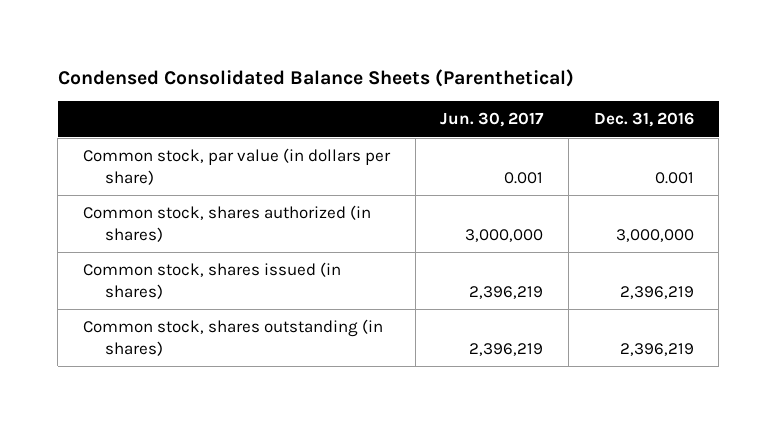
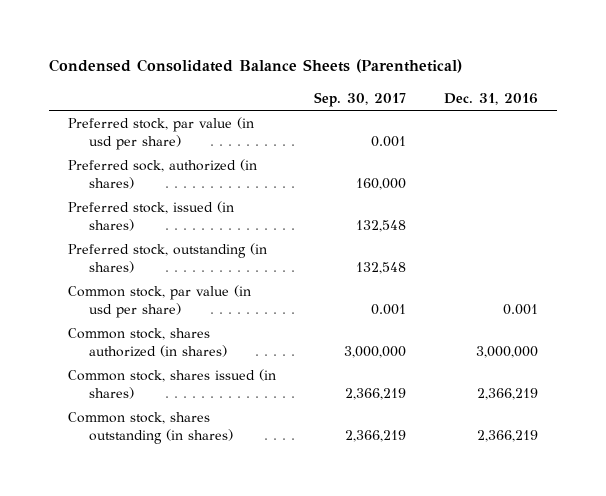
[440,112,545,128] Jun. 30, 2017 -> none
none -> [313,91,406,107] Sep. 30, 2017
none -> [68,117,255,150] Preferred stock, par value (in usd per share)
none -> [68,159,258,189] Preferred sock, authorized (in shares)
none -> [68,201,235,231] Preferred stock, issued (in shares)
none -> [68,243,268,273] Preferred stock, outstanding (in shares)
[82,147,391,186] Common stock, par value (in dollars per share) -> [68,285,252,318] Common stock, par value (in usd per share)
[619,286,694,300] 2,396,219 -> [476,387,538,400] 2,366,219
[619,343,694,357] 2,396,219 -> [476,429,538,442] 2,366,219

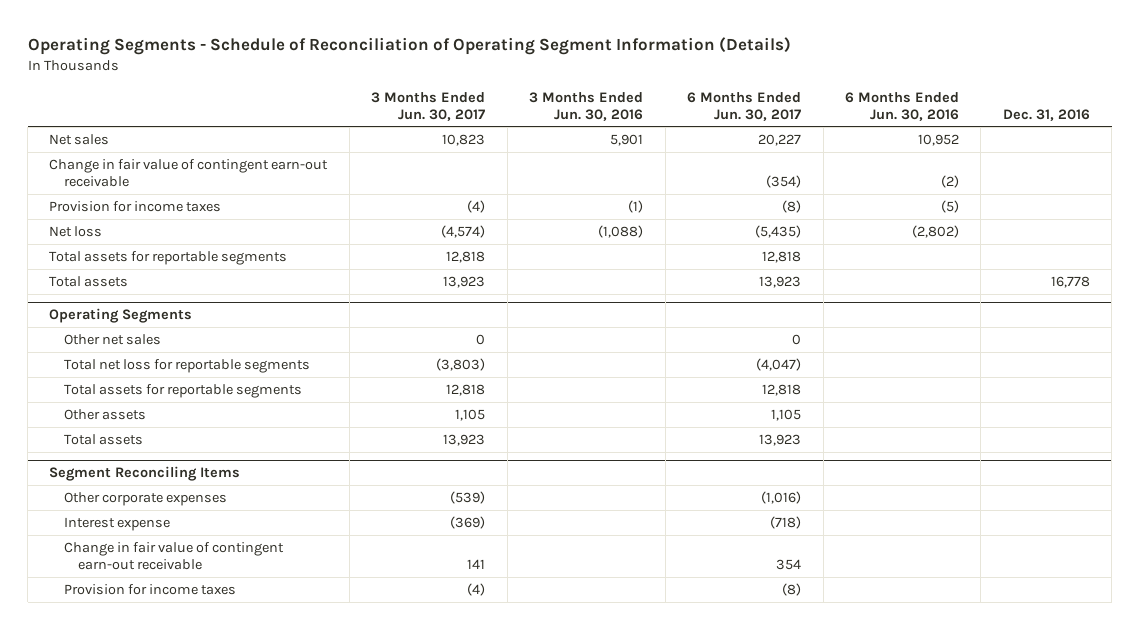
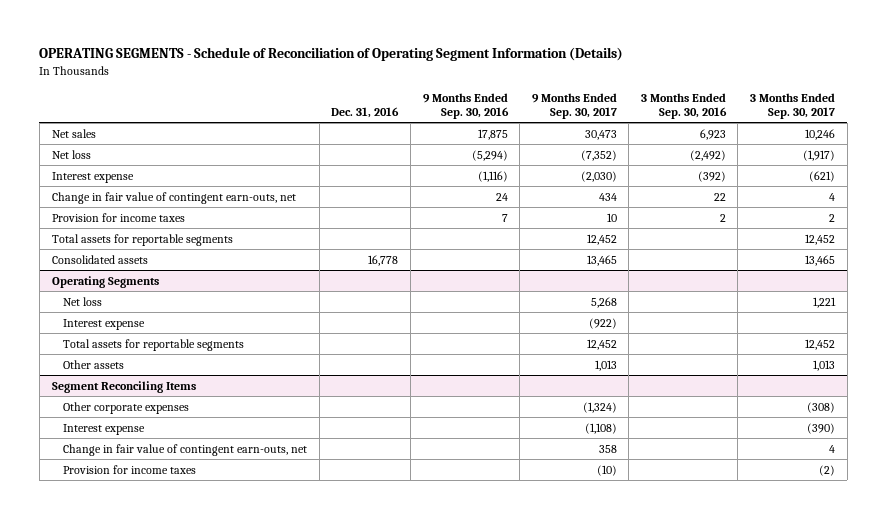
[27,37,791,56] Operating Segments - Schedule of Reconciliation of Operating Segment Information (Details) -> [39,47,624,62] OPERATING SEGMENTS - Schedule of Reconciliation of Operating Segment Information (Details)
[371,91,486,121] 3 Months Ended Jun. 30, 2017 -> none
[529,91,644,121] 3 Months Ended Jun. 30, 2016 -> none
[687,91,802,121] 6 Months Ended Jun. 30, 2017 -> none
[844,91,959,121] 6 Months Ended Jun. 30, 2016 -> none
none -> [422,92,509,119] 9 Months Ended Sep. 30, 2016
none -> [531,92,617,119] 9 Months Ended Sep. 30, 2017
none -> [640,92,727,119] 3 Months Ended Sep. 30, 2016
none -> [750,92,836,119] 3 Months Ended Sep. 30, 2017
[49,158,329,187] Change in fair value of contingent earn-out receivable -> none
none -> [51,171,134,183] Interest expense
none -> [51,191,296,204] Change in fair value of contingent earn-outs, net
[49,200,222,212] Provision for income taxes -> [51,212,185,222] Provision for income taxes
[49,275,129,287] Total assets -> [51,254,148,264] Consolidated assets
[63,333,161,345] Other net sales -> none
[63,358,310,373] Total net loss for reportable segments -> none
none -> [63,296,103,306] Net loss
none -> [63,318,146,330] Interest expense
[63,433,143,445] Total assets -> none
[63,541,284,570] Change in fair value of contingent earn-out receivable -> [63,443,308,456] Change in fair value of contingent earn-outs, net

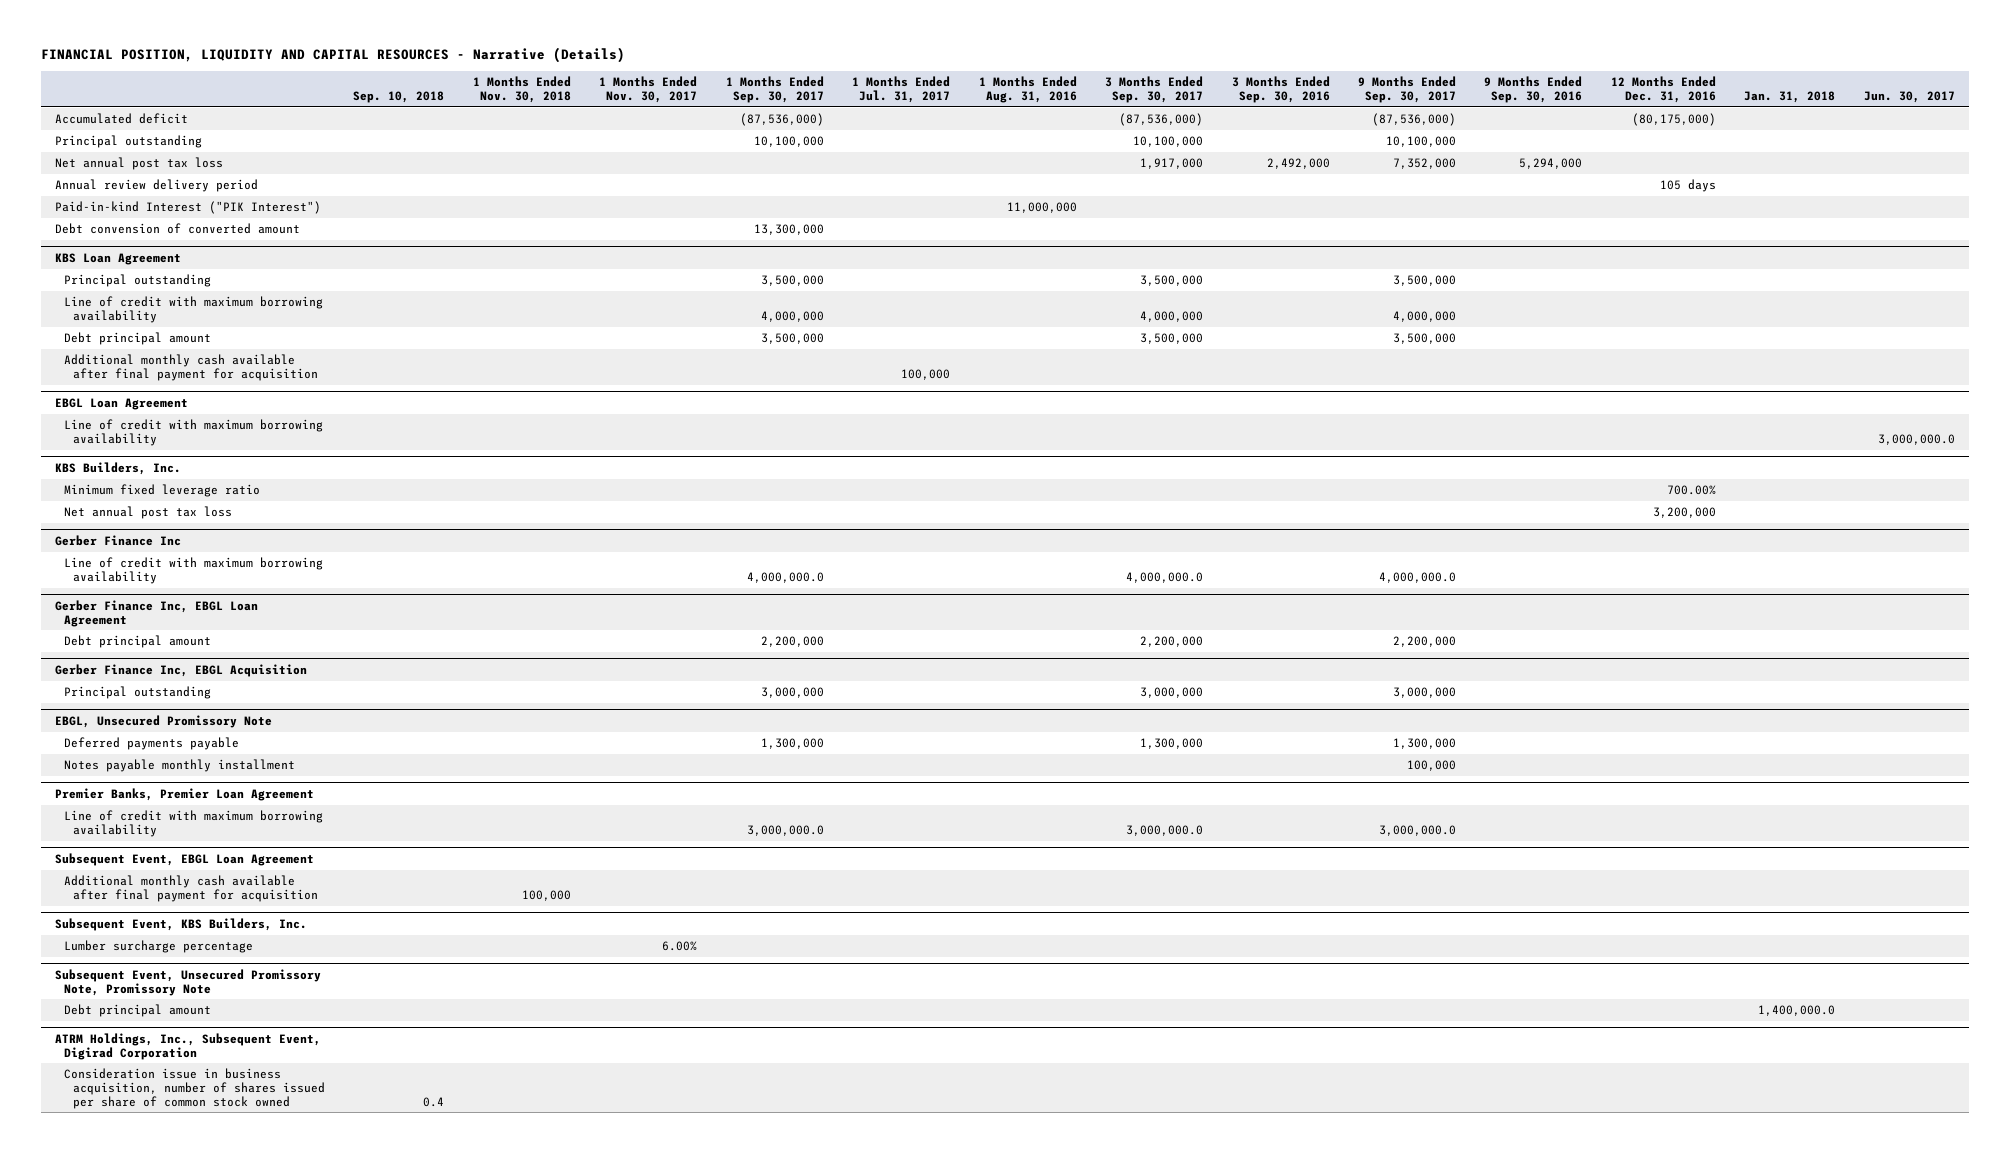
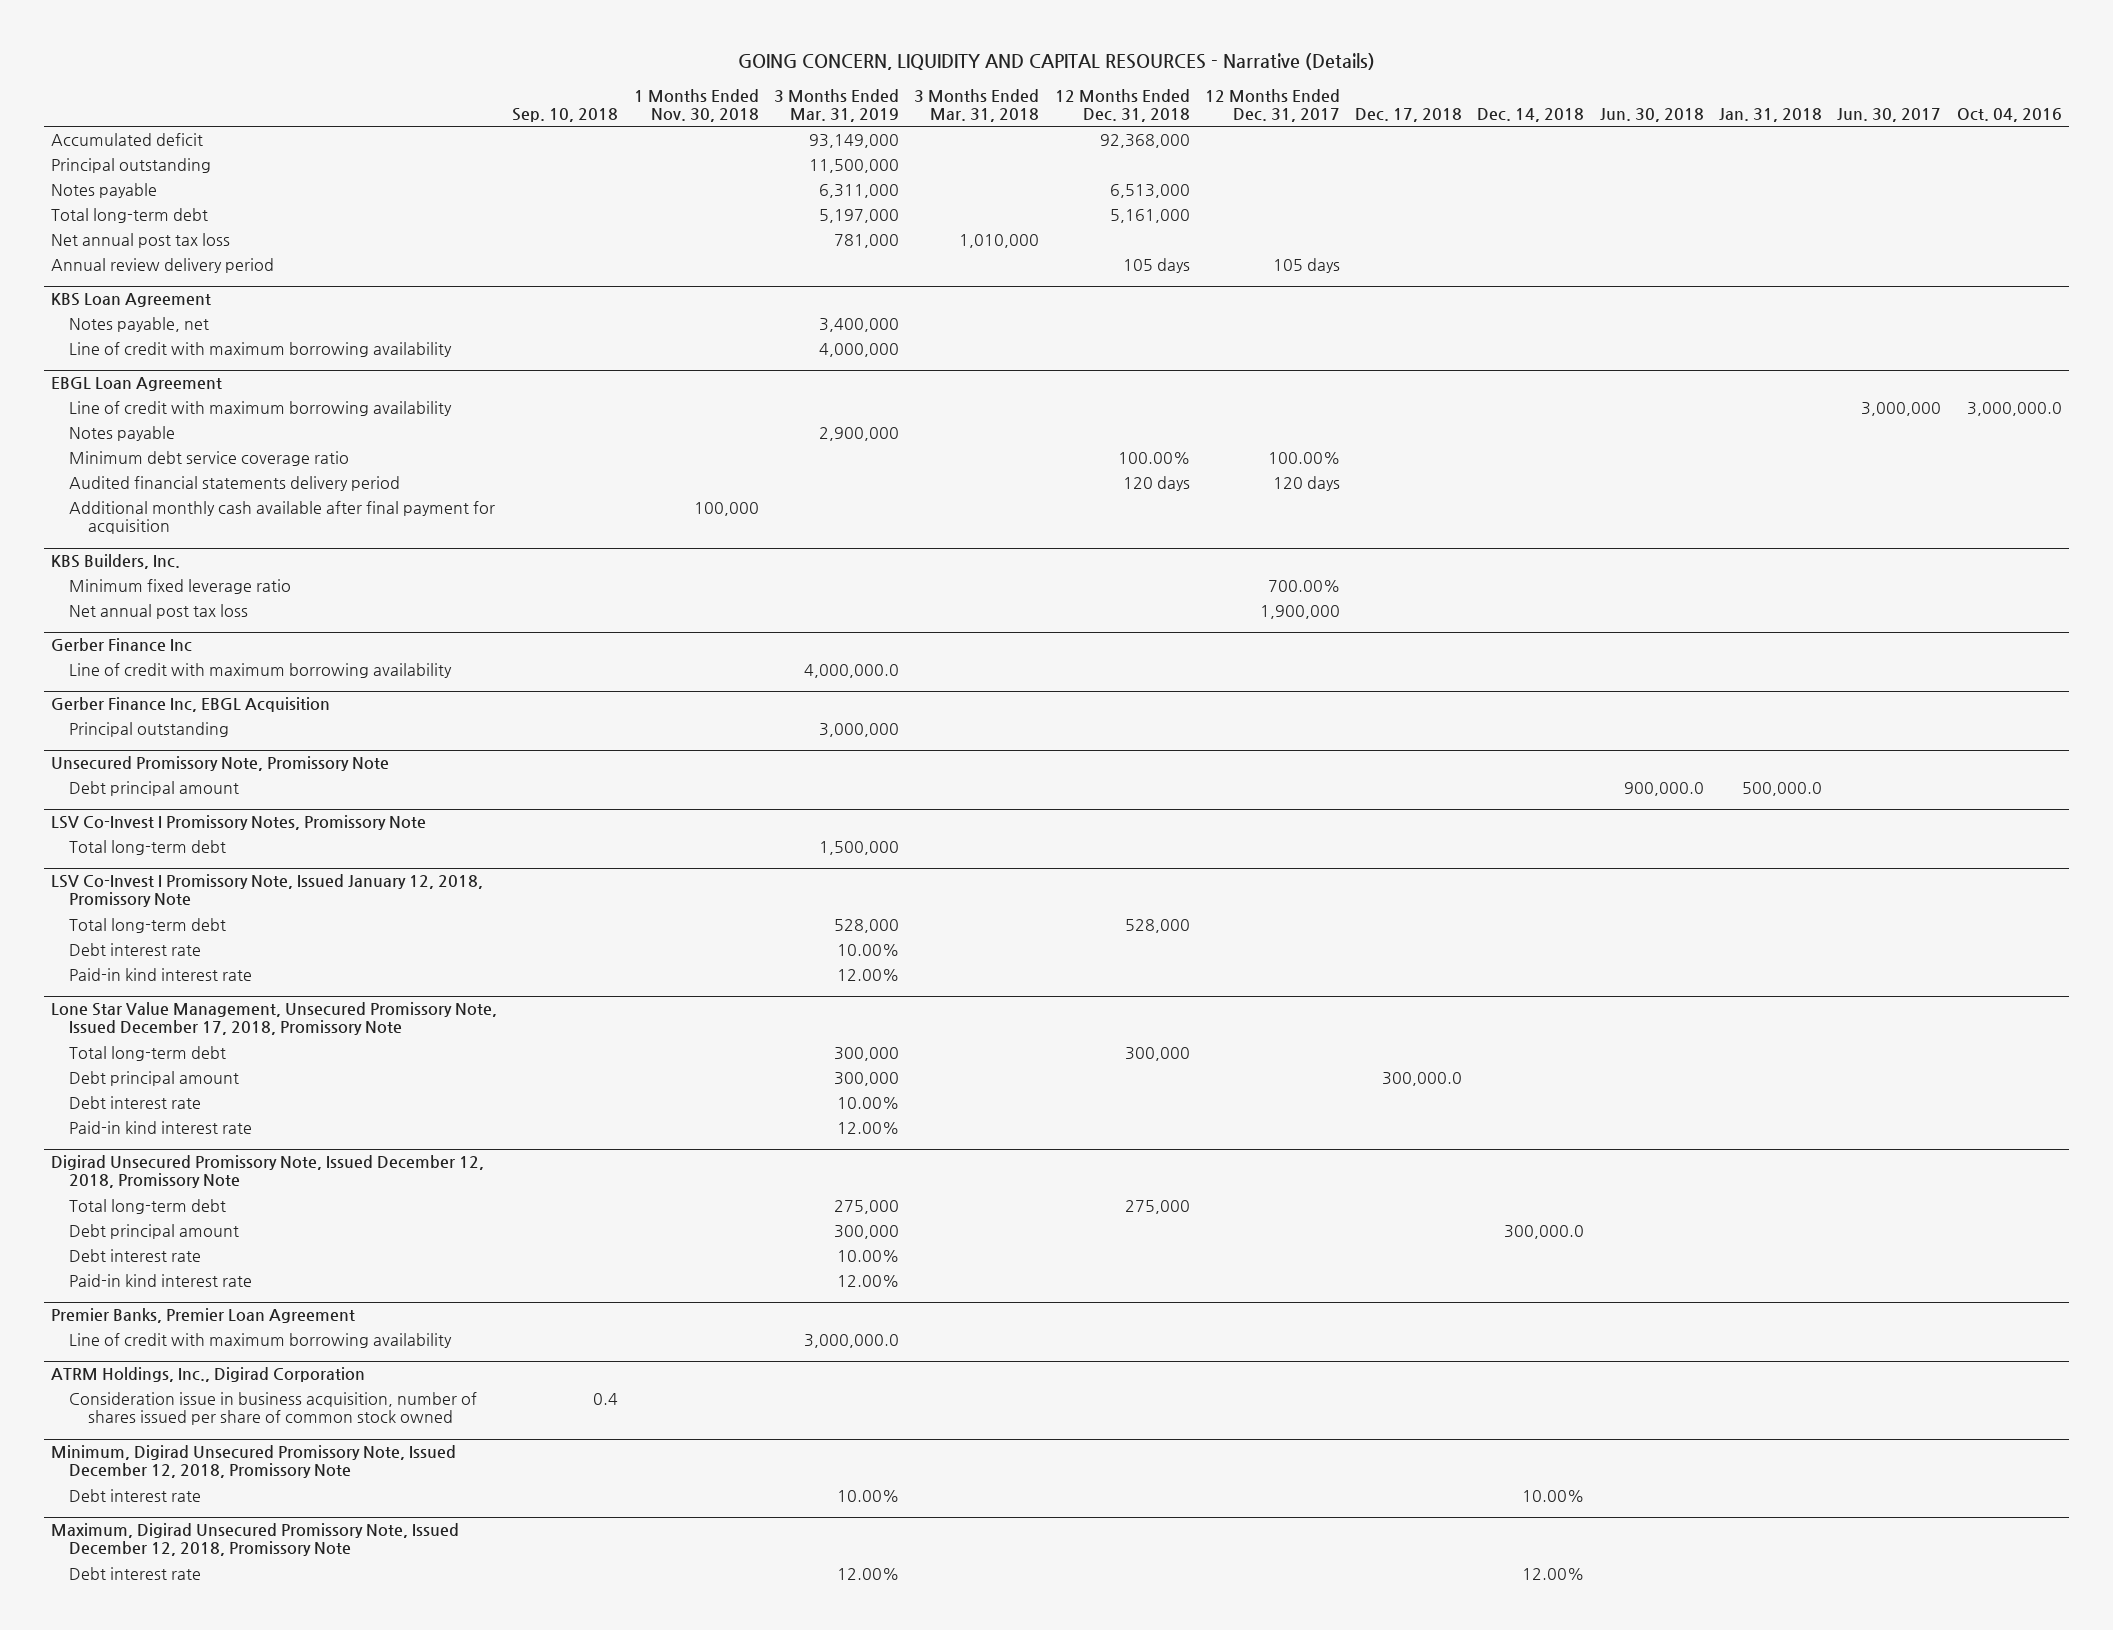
[40,47,625,64] FINANCIAL POSITION, LIQUIDITY AND CAPITAL RESOURCES - Narrative (Details) -> [738,53,1376,71] GOING CONCERN, LIQUIDITY AND CAPITAL RESOURCES - Narrative (Details)
[599,76,698,103] 1 Months Ended Nov. 30, 2017 -> none
[725,76,824,103] 1 Months Ended Sep. 30, 2017 -> none
[852,76,951,103] 1 Months Ended Jul. 31, 2017 -> none
[978,76,1077,103] 1 Months Ended Aug. 31, 2016 -> none
[1105,76,1204,103] 3 Months Ended Sep. 30, 2017 -> none
[1231,76,1330,103] 3 Months Ended Sep. 30, 2016 -> none
[1358,76,1457,103] 9 Months Ended Sep. 30, 2017 -> none
[1484,76,1583,103] 9 Months Ended Sep. 30, 2016 -> none
[1610,76,1716,103] 12 Months Ended Dec. 31, 2016 -> none
none -> [774,88,900,122] 3 Months Ended Mar. 31, 2019
none -> [914,88,1040,122] 3 Months Ended Mar. 31, 2018
none -> [1054,88,1190,122] 12 Months Ended Dec. 31, 2018
none -> [1204,88,1340,122] 12 Months Ended Dec. 31, 2017
none -> [1355,107,1463,122] Dec. 17, 2018
none -> [1477,107,1585,122] Dec. 14, 2018
none -> [1599,107,1704,122] Jun. 30, 2018
none -> [1956,107,2062,122] Oct. 04, 2016
none -> [51,183,158,199] Notes payable
none -> [51,208,209,224] Total long-term debt
[55,201,322,215] Paid-in-kind Interest ("PIK Interest") -> none
[55,223,301,235] Debt convension of converted amount -> none
[64,274,212,288] Principal outstanding -> none
none -> [69,317,210,333] Notes payable, net
[64,332,212,346] Debt principal amount -> none
[64,354,319,381] Additional monthly cash available after final payment for acquisition -> none
[1877,433,1955,445] 3,000,000.0 -> [1861,402,1942,417] 3,000,000
none -> [69,426,176,442] Notes payable
none -> [69,451,350,467] Minimum debt service coverage ratio
none -> [69,476,401,492] Audited financial statements delivery period
none -> [69,501,496,535] Additional monthly cash available after final payment for acquisition
[55,599,259,627] Gerber Finance Inc, EBGL Loan Agreement -> none
[64,635,212,649] Debt principal amount -> none
[64,737,240,751] Deferred payments payable -> none
[64,759,296,773] Notes payable monthly installment -> none
[55,714,273,728] EBGL, Unsecured Promissory Note -> [51,756,390,772] Unsecured Promissory Note, Promissory Note
none -> [69,781,240,797] Debt principal amount
none -> [51,815,427,831] LSV Co-Invest I Promissory Notes, Promissory Note
none -> [69,840,227,856] Total long-term debt
none -> [51,874,484,908] LSV Co-Invest I Promissory Note, Issued January 12, 2018, Promissory Note
none -> [69,918,227,934] Total long-term debt
none -> [69,943,202,957] Debt interest rate
none -> [69,968,253,982] Paid-in kind interest rate
none -> [51,1002,498,1036] Lone Star Value Management, Unsecured Promissory Note, Issued December 17, 2018, Promissory Note
none -> [69,1046,227,1062] Total long-term debt
none -> [69,1071,240,1087] Debt principal amount
none -> [69,1096,202,1110] Debt interest rate
none -> [69,1121,253,1135] Paid-in kind interest rate
none -> [51,1155,485,1189] Digirad Unsecured Promissory Note, Issued December 12, 2018, Promissory Note
none -> [69,1199,227,1215] Total long-term debt
none -> [69,1224,240,1240] Debt principal amount
none -> [69,1249,202,1263] Debt interest rate
none -> [69,1274,253,1288] Paid-in kind interest rate
[55,852,315,866] Subsequent Event, EBGL Loan Agreement -> none
[64,875,319,902] Additional monthly cash available after final payment for acquisition -> none
[55,917,308,931] Subsequent Event, KBS Builders, Inc. -> none
[64,940,254,954] Lumber surcharge percentage -> none
[55,968,322,996] Subsequent Event, Unsecured Promissory Note, Promissory Note -> none
[64,1004,212,1018] Debt principal amount -> none
[55,1032,322,1060] ATRM Holdings, Inc., Subsequent Event, Digirad Corporation -> [51,1367,366,1383] ATRM Holdings, Inc., Digirad Corporation
none -> [51,1445,457,1479] Minimum, Digirad Unsecured Promissory Note, Issued December 12, 2018, Promissory Note
none -> [69,1489,202,1503] Debt interest rate
none -> [51,1523,460,1557] Maximum, Digirad Unsecured Promissory Note, Issued December 12, 2018, Promissory Note
none -> [69,1567,202,1581] Debt interest rate

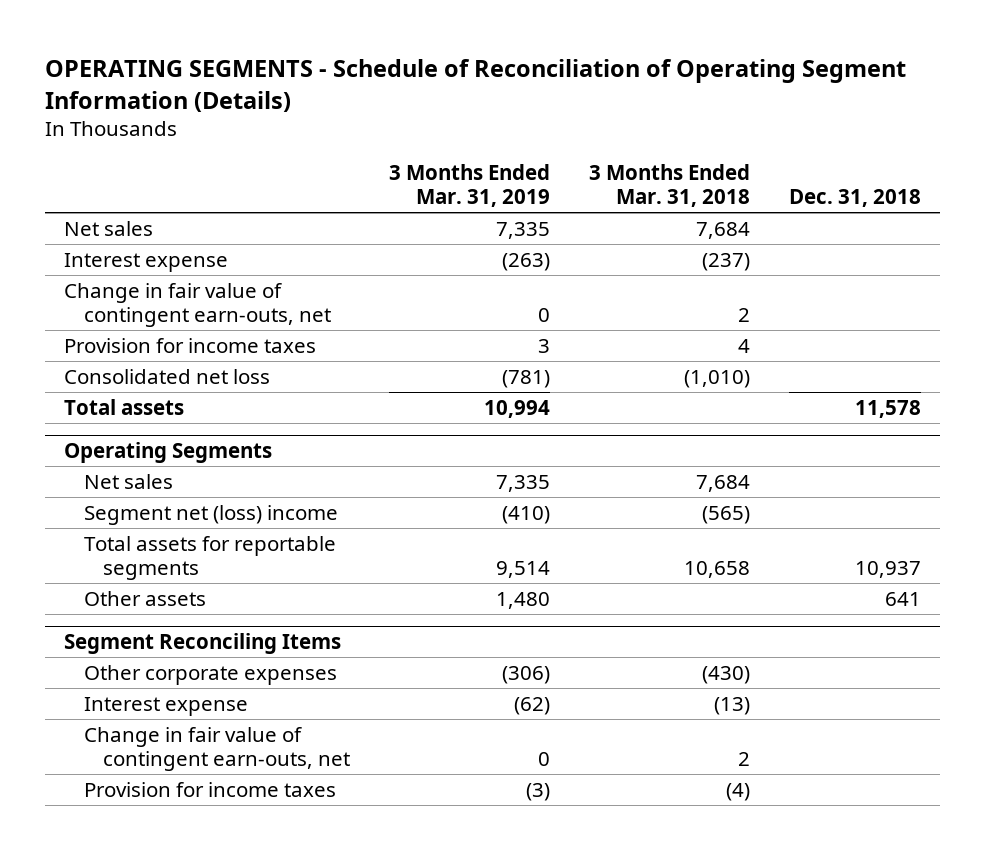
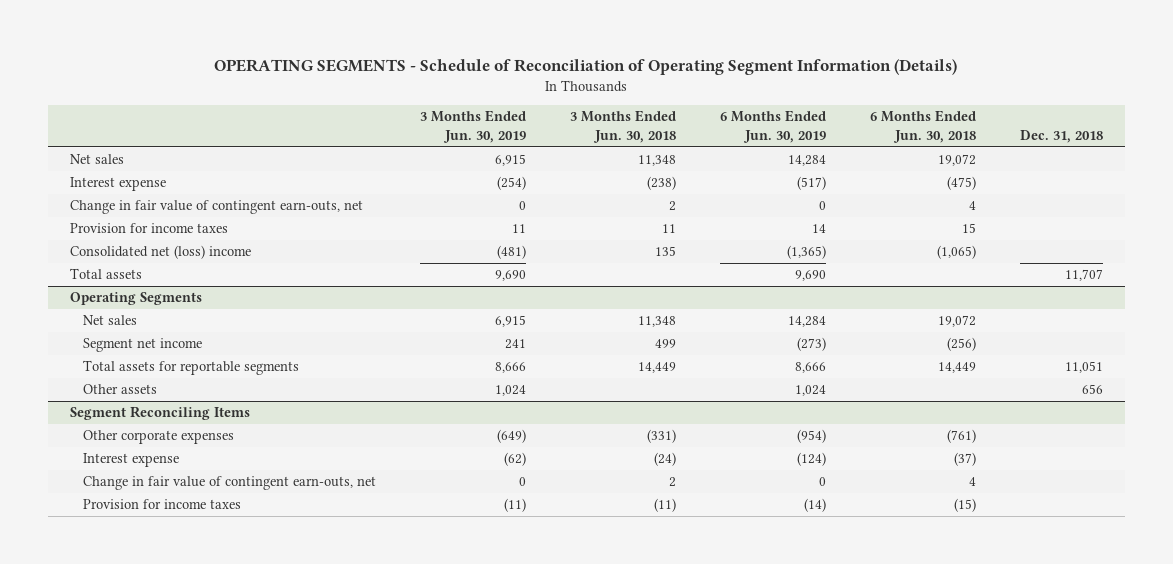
[388,163,550,207] 3 Months Ended Mar. 31, 2019 -> none
[588,163,750,207] 3 Months Ended Mar. 31, 2018 -> none
none -> [419,110,526,144] 3 Months Ended Jun. 30, 2019
none -> [569,110,676,144] 3 Months Ended Jun. 30, 2018
none -> [719,110,826,144] 6 Months Ended Jun. 30, 2019
none -> [869,110,976,144] 6 Months Ended Jun. 30, 2018
[64,368,271,384] Consolidated net loss -> [69,245,251,260] Consolidated net (loss) income
[854,399,921,418] 11,578 -> [1064,269,1103,282] 11,707
[83,504,338,525] Segment net (loss) income -> [83,338,203,353] Segment net income
[854,561,921,579] 10,937 -> [1064,361,1103,374] 11,051
[884,591,921,606] 641 -> [1081,384,1103,395] 656

